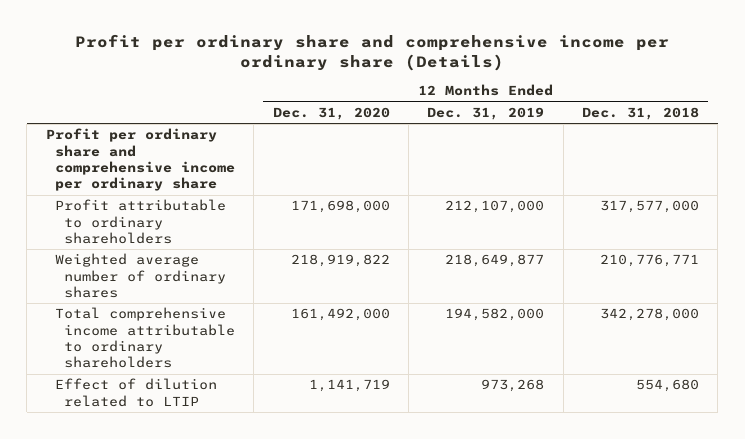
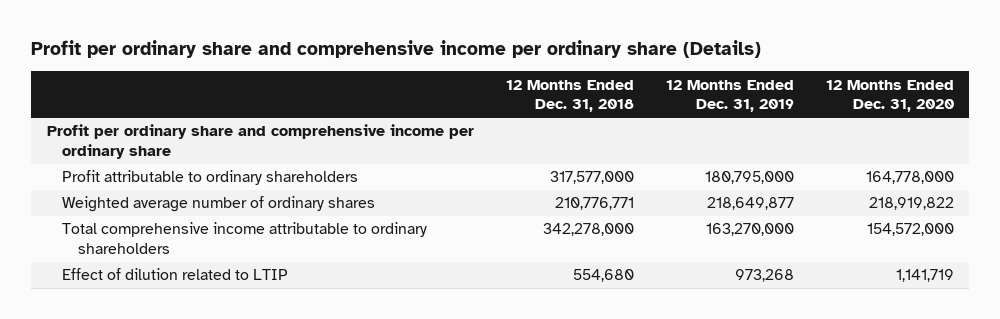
[290,200,390,214] 171,698,000 -> [865,171,954,185] 164,778,000
[445,200,545,214] 212,107,000 -> [704,171,794,185] 180,795,000
[290,308,390,322] 161,492,000 -> [866,223,954,237] 154,572,000
[445,308,545,322] 194,582,000 -> [705,223,794,237] 163,270,000

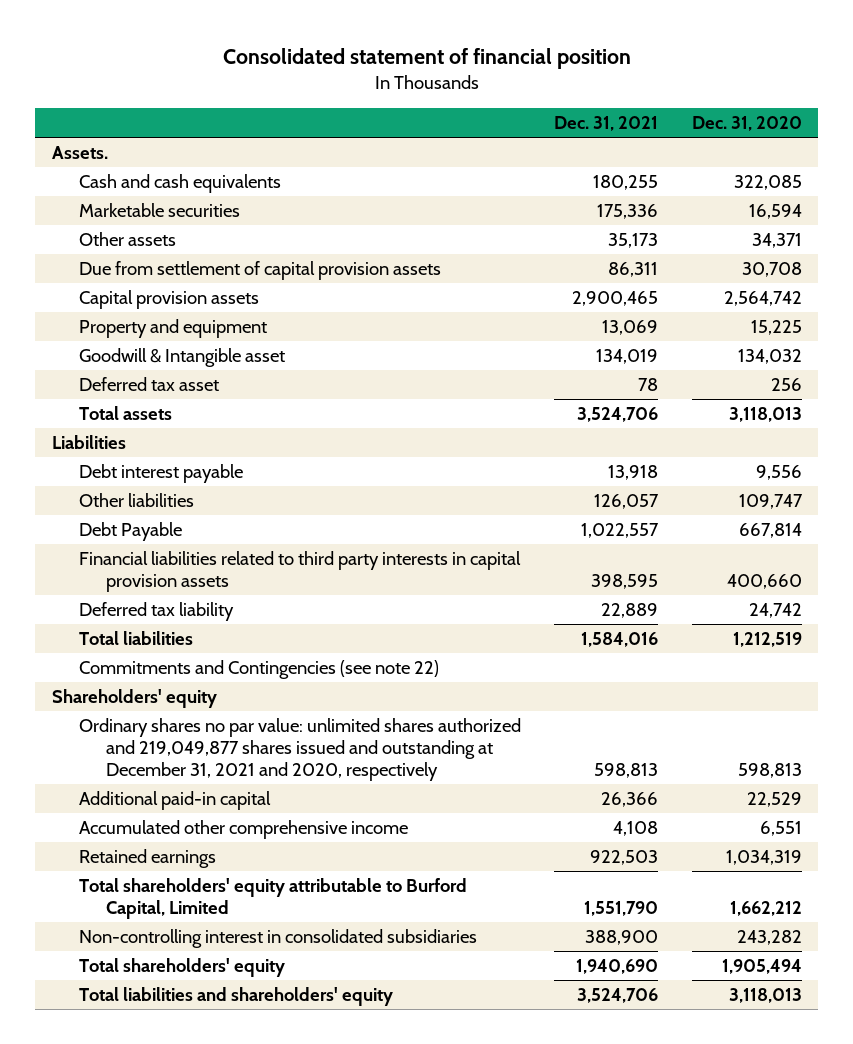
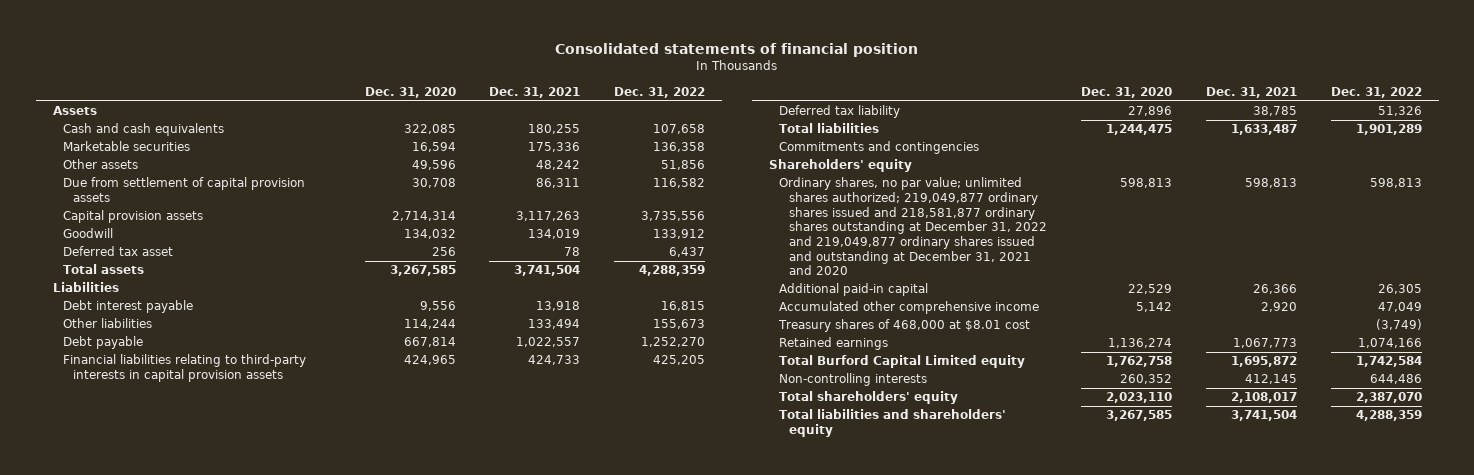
[222,48,631,70] Consolidated statement of financial position -> [555,43,919,58] Consolidated statements of financial position
none -> [614,86,706,98] Dec. 31, 2022
[51,146,108,160] Assets. -> [52,106,97,116] Assets
[608,233,659,249] 35,173 -> [536,160,581,171] 48,242
[751,233,802,249] 34,371 -> [411,160,456,171] 49,596
[78,319,267,339] Property and equipment -> none
[572,291,659,307] 2,900,465 -> [516,211,581,222] 3,117,263
[723,291,802,307] 2,564,742 -> [391,211,456,222] 2,714,314
[78,348,285,368] Goodwill & Intangible asset -> [62,228,113,239] Goodwill
[577,407,659,423] 3,524,706 -> [514,265,581,277] 3,741,504
[728,407,802,423] 3,118,013 -> [389,265,456,277] 3,267,585
[594,494,660,510] 126,057 -> [528,319,581,330] 133,494
[738,494,803,510] 109,747 -> [403,319,456,330] 114,244
[78,522,182,542] Debt Payable -> [62,336,143,350] Debt payable
[78,551,521,593] Financial liabilities related to third party interests in capital provision assets -> [62,354,306,383] Financial liabilities relating to third-party interests in capital provision assets
[591,574,659,590] 398,595 -> [528,355,581,366] 424,733
[726,574,802,590] 400,660 -> [403,355,456,366] 424,965
[601,603,659,619] 22,889 -> [1252,106,1297,117] 38,785
[748,603,802,619] 24,742 -> [1128,106,1173,117] 27,896
[581,632,659,648] 1,584,016 -> [1230,124,1297,136] 1,633,487
[732,632,802,648] 1,212,519 -> [1106,124,1173,136] 1,244,475
[78,660,439,680] Commitments and Contingencies (see note 22) -> [779,141,980,155] Commitments and contingencies
[78,718,521,782] Ordinary shares no par value: unlimited shares authorized and 219,049,877 shares issued and outstanding at December 31, 2021 and 2020, respectively -> [779,177,1048,276] Ordinary shares, no par value; unlimited shares authorized; 219,049,877 ordinary shares issued and 218,581,877 ordinary shares outstanding at December 31, 2022 and 219,049,877 ordinary shares issued and outstanding at December 31, 2021 and 2020
[613,821,659,837] 4,108 -> [1260,302,1297,313] 2,920
[759,821,802,837] 6,551 -> [1136,302,1173,313] 5,142
none -> [778,319,1031,333] Treasury shares of 468,000 at $8.01 cost
[590,850,659,866] 922,503 -> [1232,338,1297,349] 1,067,773
[725,850,802,866] 1,034,319 -> [1108,338,1173,349] 1,136,274
[78,878,467,920] Total shareholders' equity attributable to Burford Capital, Limited -> [779,355,1026,369] Total Burford Capital Limited equity
[584,901,659,917] 1,551,790 -> [1230,356,1297,368] 1,695,872
[729,901,802,917] 1,662,212 -> [1106,356,1173,368] 1,762,758
[78,929,477,949] Non-controlling interest in consolidated subsidiaries -> [779,373,928,387] Non-controlling interests
[585,930,659,946] 388,900 -> [1244,374,1297,385] 412,145
[736,930,802,946] 243,282 -> [1120,374,1173,385] 260,352
[576,959,659,975] 1,940,690 -> [1230,392,1297,404] 2,108,017
[721,959,802,975] 1,905,494 -> [1106,392,1173,404] 2,023,110
[577,988,659,1004] 3,524,706 -> [1230,410,1297,422] 3,741,504
[728,988,802,1004] 3,118,013 -> [1106,410,1173,422] 3,267,585

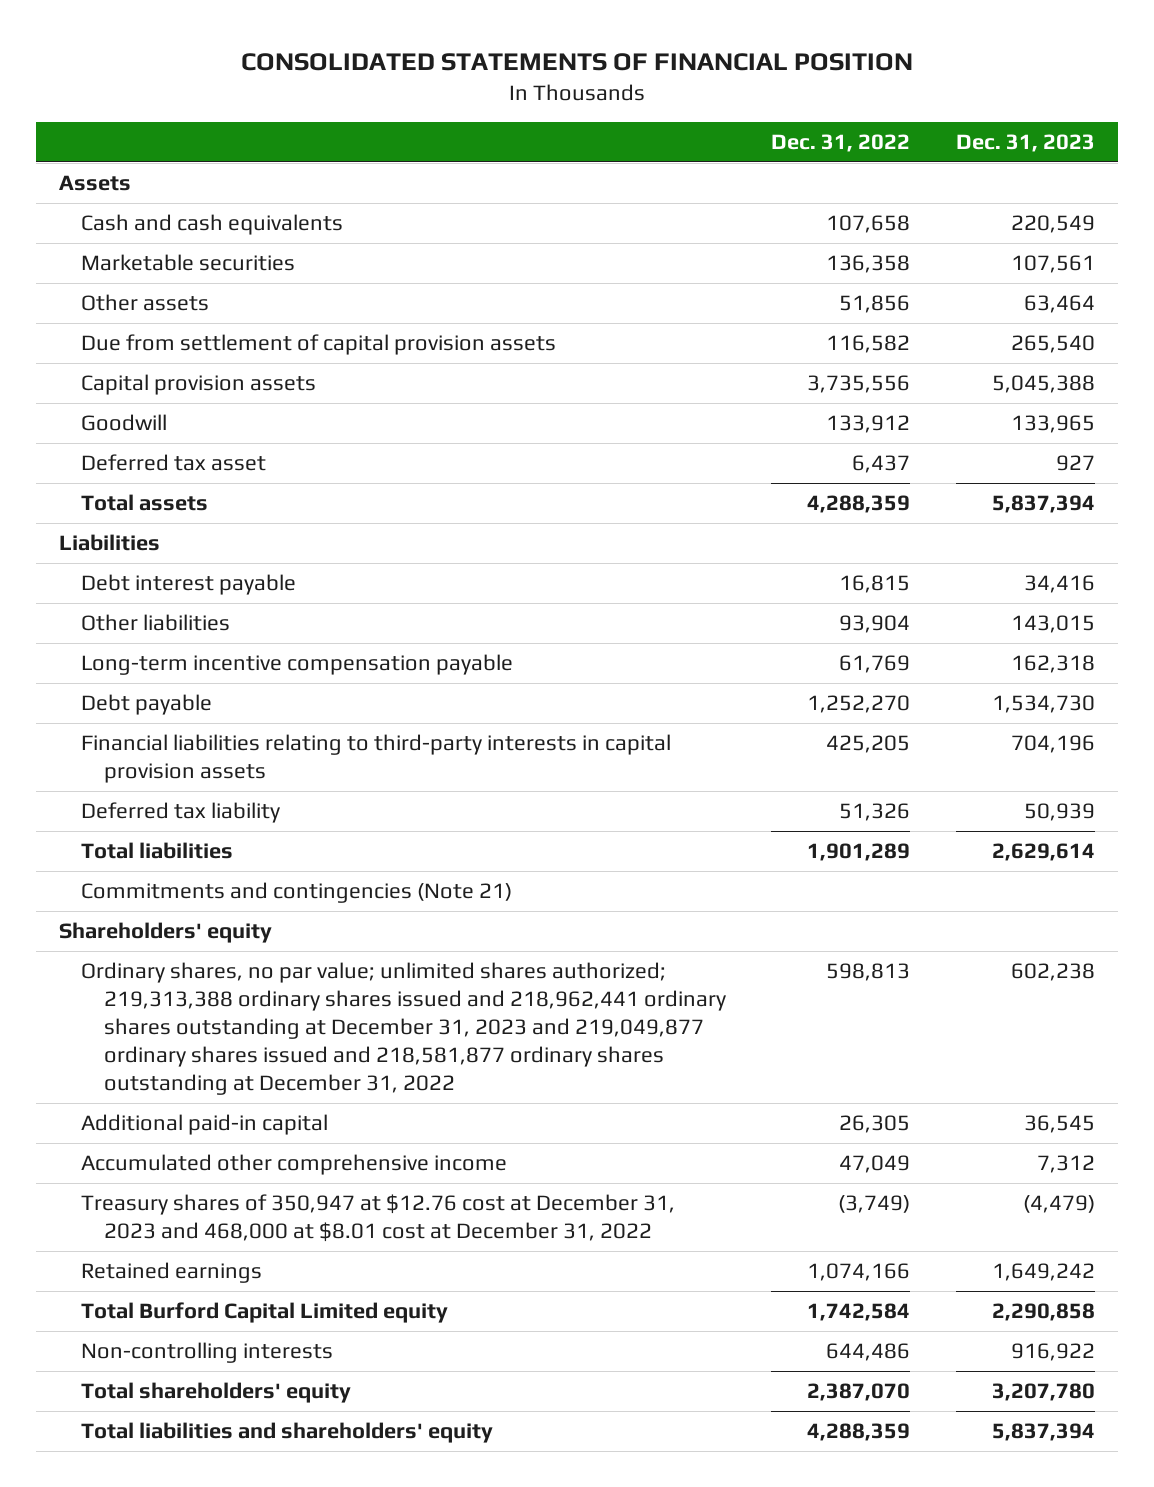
[555,43,919,58] Consolidated statements of financial position -> [241,53,914,72] CONSOLIDATED STATEMENTS OF FINANCIAL POSITION
[364,86,456,98] Dec. 31, 2020 -> none
[489,86,581,98] Dec. 31, 2021 -> none
none -> [956,133,1096,152] Dec. 31, 2023
[653,319,706,330] 155,673 -> [839,615,911,634] 93,904
none -> [81,654,514,676] Long-term incentive compensation payable
[779,141,980,155] Commitments and contingencies -> [81,882,513,904] Commitments and contingencies (Note 21)
[779,177,1048,276] Ordinary shares, no par value; unlimited shares authorized; 219,049,877 ordinary shares issued and 218,581,877 ordinary shares outstanding at December 31, 2022 and 219,049,877 ordinary shares issued and outstanding at December 31, 2021 and 2020 -> [81,962,726,1096] Ordinary shares, no par value; unlimited shares authorized; 219,313,388 ordinary shares issued and 218,962,441 ordinary shares outstanding at December 31, 2023 and 219,049,877 ordinary shares issued and 218,581,877 ordinary shares outstanding at December 31, 2022
[778,319,1031,333] Treasury shares of 468,000 at $8.01 cost -> [81,1194,676,1243] Treasury shares of 350,947 at $12.76 cost at December 31, 2023 and 468,000 at $8.01 cost at December 31, 2022

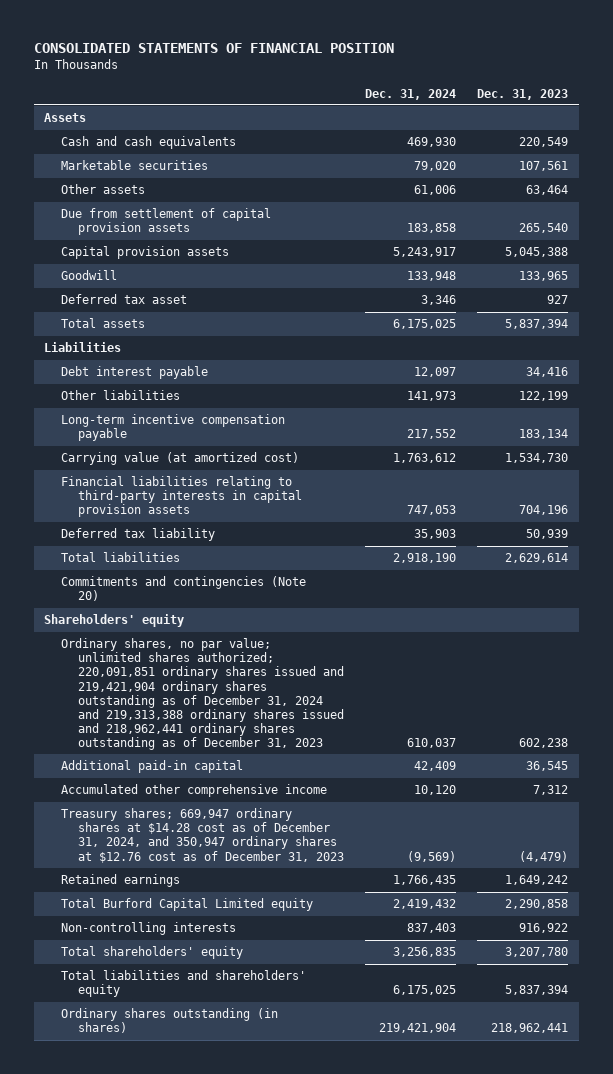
[771,133,911,152] Dec. 31, 2022 -> none
none -> [365,88,457,100] Dec. 31, 2024
[1011,615,1096,634] 143,015 -> [519,391,569,402] 122,199
[1011,655,1096,674] 162,318 -> [519,429,569,440] 183,134
[81,694,213,716] Debt payable -> [61,452,300,466] Carrying value (at amortized cost)
[81,882,513,904] Commitments and contingencies (Note 21) -> [61,576,307,602] Commitments and contingencies (Note 20)
[81,962,726,1096] Ordinary shares, no par value; unlimited shares authorized; 219,313,388 ordinary shares issued and 218,962,441 ordinary shares outstanding at December 31, 2023 and 219,049,877 ordinary shares issued and 218,581,877 ordinary shares outstanding at December 31, 2022 -> [61,638,345,750] Ordinary shares, no par value; unlimited shares authorized; 220,091,851 ordinary shares issued and 219,421,904 ordinary shares outstanding as of December 31, 2024 and 219,313,388 ordinary shares issued and 218,962,441 ordinary shares outstanding as of December 31, 2023
[81,1194,676,1243] Treasury shares of 350,947 at $12.76 cost at December 31, 2023 and 468,000 at $8.01 cost at December 31, 2022 -> [61,808,345,863] Treasury shares; 669,947 ordinary shares at $14.28 cost as of December 31, 2024, and 350,947 ordinary shares at $12.76 cost as of December 31, 2023
none -> [61,1008,279,1034] Ordinary shares outstanding (in shares)

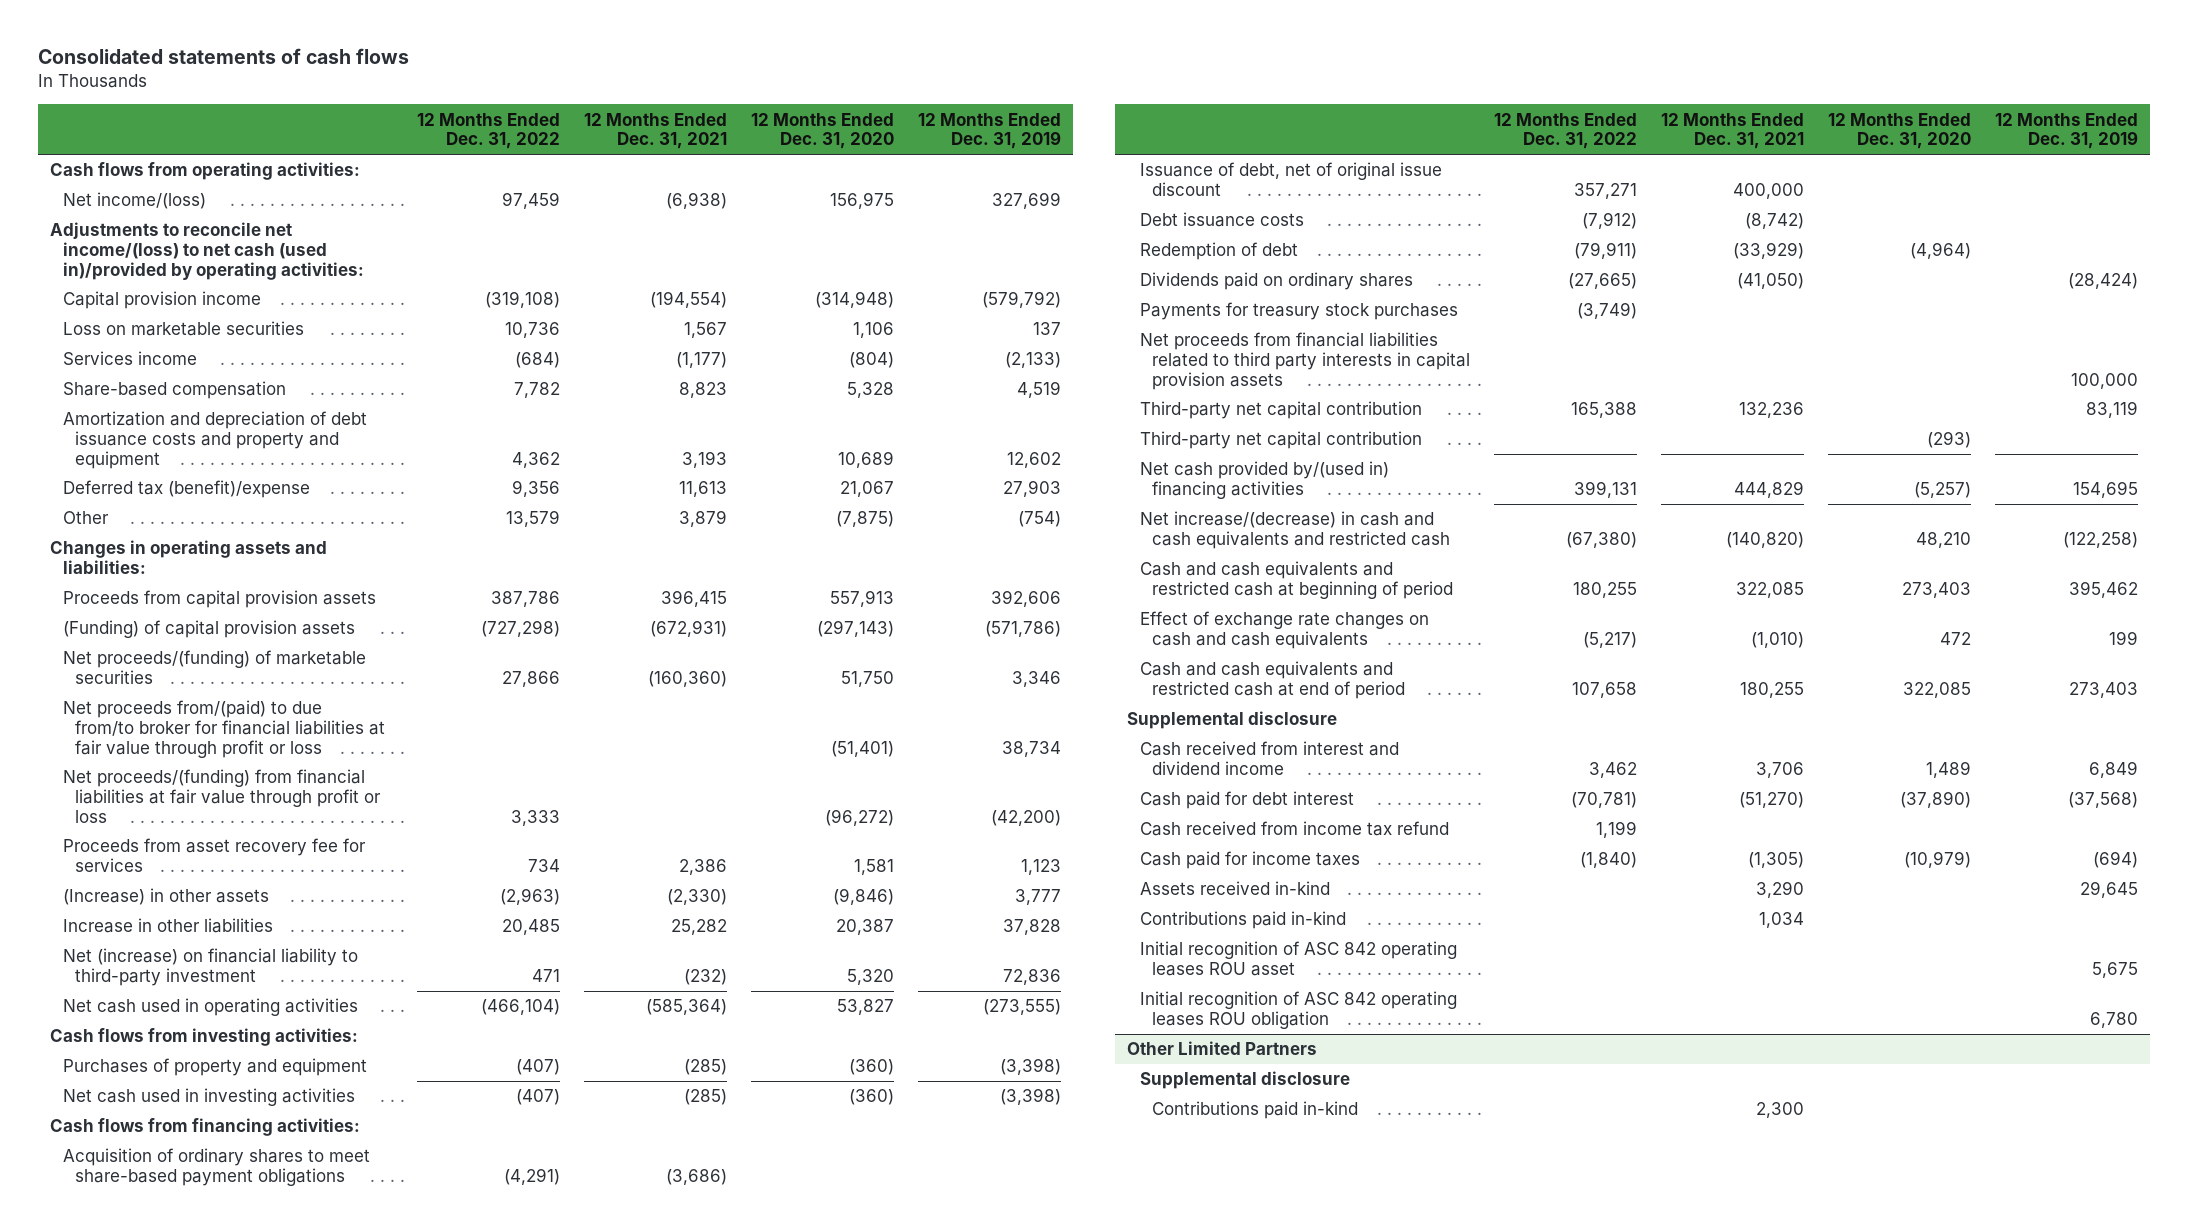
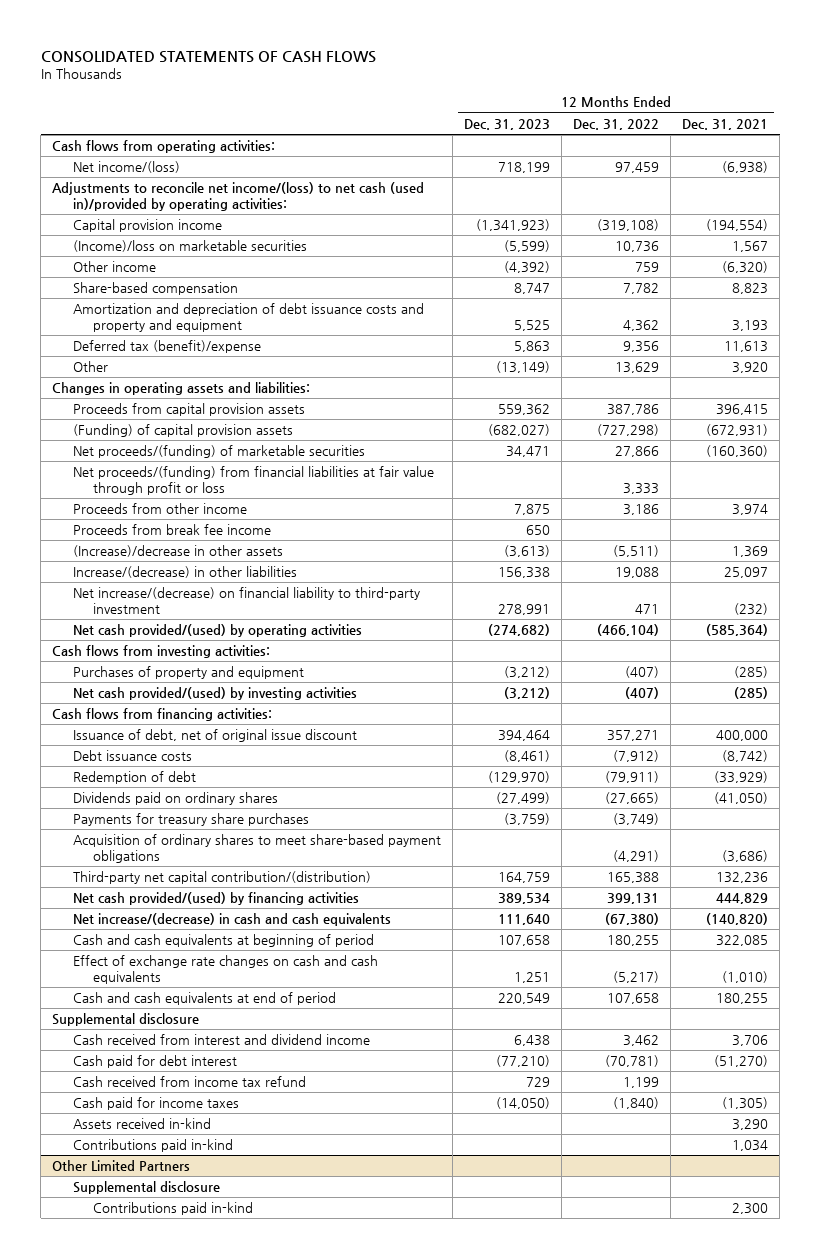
[38,48,410,65] Consolidated statements of cash flows -> [40,50,376,63] CONSOLIDATED STATEMENTS OF CASH FLOWS
[750,112,894,150] 12 Months Ended Dec. 31, 2020 -> none
[917,112,1061,150] 12 Months Ended Dec. 31, 2019 -> none
none -> [463,118,550,130] Dec. 31, 2023
[62,351,197,366] Services income -> none
[62,321,304,337] Loss on marketable securities -> [72,240,307,253] (Income)/loss on marketable securities
none -> [72,261,156,273] Other income
[506,510,561,528] 13,579 -> [614,362,659,374] 13,629
[679,510,728,528] 3,879 -> [732,362,769,374] 3,920
[62,700,386,758] Net proceeds from/(paid) to due from/to broker for financial liabilities at fair value through profit or loss -> none
[62,838,366,872] Proceeds from asset recovery fee for services -> none
none -> [72,503,247,515] Proceeds from other income
none -> [72,524,271,536] Proceeds from break fee income
[62,888,269,906] (Increase) in other assets -> [72,545,283,558] (Increase)/decrease in other assets
[500,888,561,906] (2,963) -> [612,545,659,558] (5,511)
[667,889,728,906] (2,330) -> [732,546,769,558] 1,369
[62,918,273,934] Increase in other liabilities -> [72,566,297,579] Increase/(decrease) in other liabilities
[502,919,561,936] 20,485 -> [614,567,659,579] 19,088
[671,919,728,936] 25,282 -> [724,567,769,579] 25,097
[62,948,358,986] Net (increase) on financial liability to third-party investment -> [72,587,420,614] Net increase/(decrease) on financial liability to third-party investment
[62,998,358,1017] Net cash used in operating activities -> [72,624,362,638] Net cash provided/(used) by operating activities
[62,1088,355,1107] Net cash used in investing activities -> [72,687,357,701] Net cash provided/(used) by investing activities
[1139,332,1471,390] Net proceeds from financial liabilities related to third party interests in capital provision assets -> none
[1139,431,1422,450] Third-party net capital contribution -> none
[1139,302,1458,321] Payments for treasury stock purchases -> [72,813,309,827] Payments for treasury share purchases
[62,1148,370,1186] Acquisition of ordinary shares to meet share-based payment obligations -> [72,834,441,863] Acquisition of ordinary shares to meet share-based payment obligations
[1139,401,1422,420] Third-party net capital contribution -> [72,871,371,885] Third-party net capital contribution/(distribution)
[1139,461,1389,499] Net cash provided by/(used in) financing activities -> [72,892,359,906] Net cash provided/(used) by financing activities
[1139,511,1451,549] Net increase/(decrease) in cash and cash equivalents and restricted cash -> [72,913,391,927] Net increase/(decrease) in cash and cash equivalents
[1139,561,1454,599] Cash and cash equivalents and restricted cash at beginning of period -> [72,934,374,948] Cash and cash equivalents at beginning of period
[1139,661,1406,699] Cash and cash equivalents and restricted cash at end of period -> [72,992,336,1006] Cash and cash equivalents at end of period
[1139,941,1457,976] Initial recognition of ASC 842 operating leases ROU asset -> none
[1139,991,1457,1029] Initial recognition of ASC 842 operating leases ROU obligation -> none

